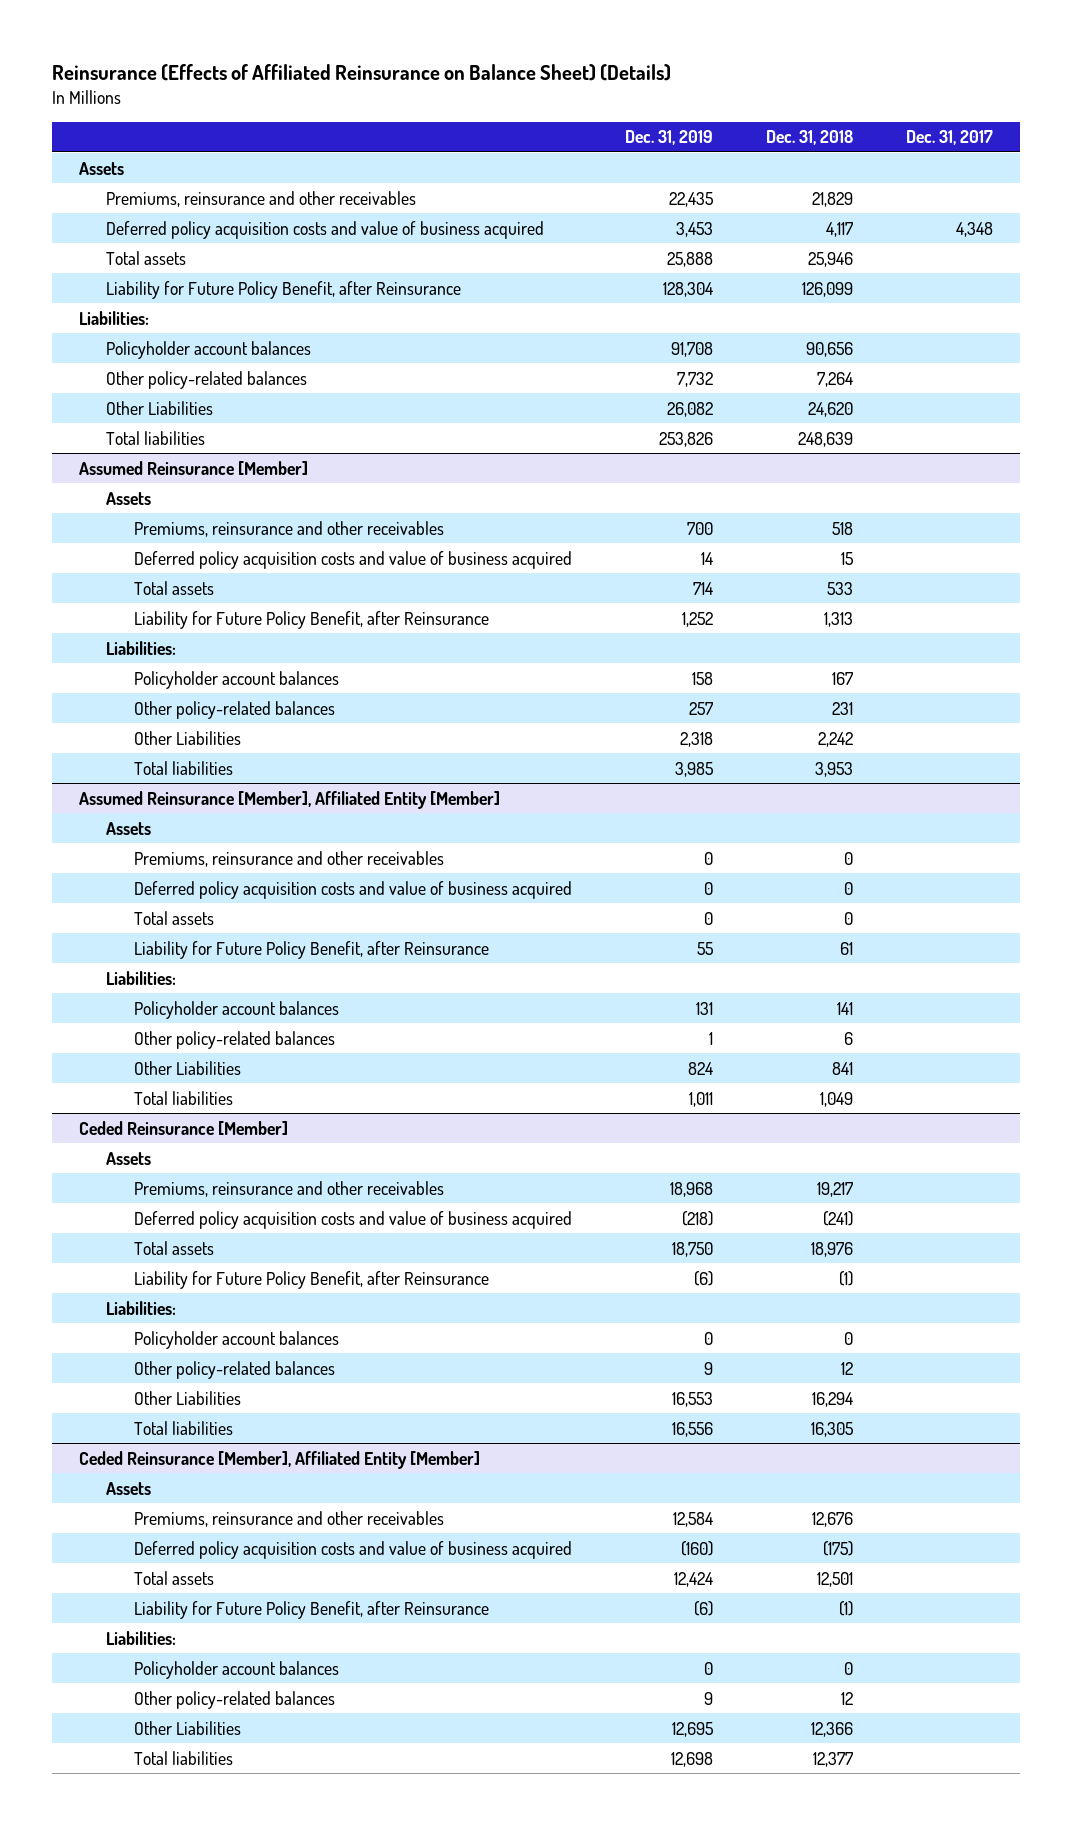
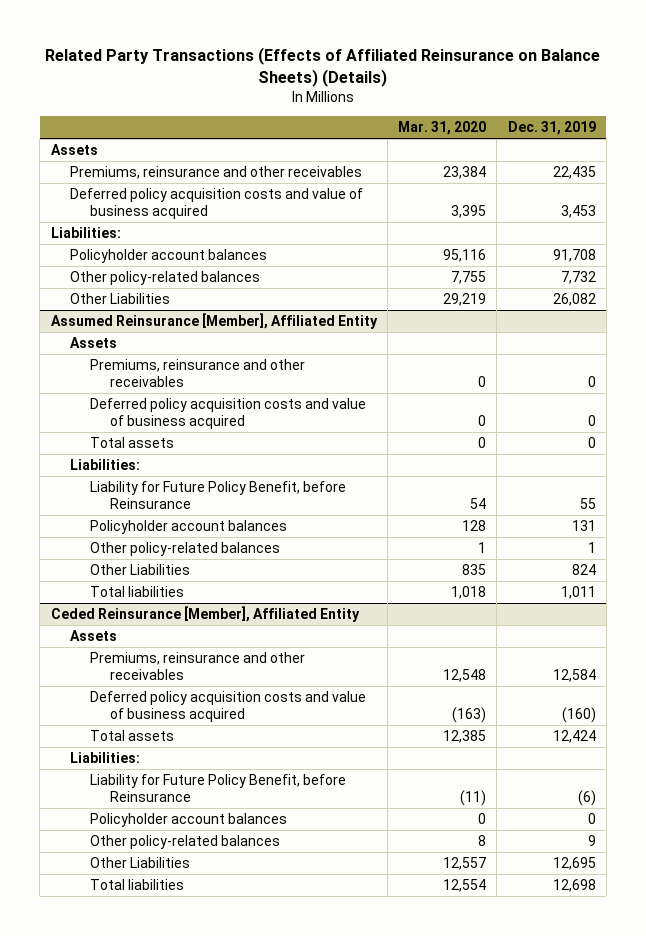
[52,63,672,81] Reinsurance (Effects of Affiliated Reinsurance on Balance Sheet) (Details) -> [45,47,601,88] Related Party Transactions (Effects of Affiliated Reinsurance on Balance Sheets) (Details)
[766,130,854,146] Dec. 31, 2018 -> none
[906,130,994,146] Dec. 31, 2017 -> none
none -> [398,121,487,136] Mar. 31, 2020
[106,250,187,265] Total assets -> none
[106,280,462,299] Liability for Future Policy Benefit, after Reinsurance -> none
[106,430,206,445] Total liabilities -> none
[79,460,309,475] Assumed Reinsurance [Member] -> none
[106,491,152,505] Assets -> none
[133,520,444,537] Premiums, reinsurance and other receivables -> none
[133,550,572,569] Deferred policy acquisition costs and value of business acquired -> none
[133,580,214,595] Total assets -> none
[133,610,489,629] Liability for Future Policy Benefit, after Reinsurance -> none
[106,640,177,655] Liabilities: -> none
[133,670,339,689] Policyholder account balances -> none
[133,700,335,719] Other policy-related balances -> none
[133,730,241,745] Other Liabilities -> none
[133,760,233,775] Total liabilities -> none
[79,790,501,809] Assumed Reinsurance [Member], Affiliated Entity [Member] -> [50,313,378,330] Assumed Reinsurance [Member], Affiliated Entity
[133,940,489,959] Liability for Future Policy Benefit, after Reinsurance -> none
none -> [90,481,347,509] Liability for Future Policy Benefit, before Reinsurance
[79,1120,289,1135] Ceded Reinsurance [Member] -> none
[106,1151,152,1165] Assets -> none
[133,1180,444,1197] Premiums, reinsurance and other receivables -> none
[133,1210,572,1229] Deferred policy acquisition costs and value of business acquired -> none
[133,1240,214,1255] Total assets -> none
[133,1270,489,1289] Liability for Future Policy Benefit, after Reinsurance -> none
[106,1300,177,1315] Liabilities: -> none
[133,1330,339,1349] Policyholder account balances -> none
[133,1360,335,1379] Other policy-related balances -> none
[133,1390,241,1405] Other Liabilities -> none
[133,1420,233,1435] Total liabilities -> none
[79,1450,481,1469] Ceded Reinsurance [Member], Affiliated Entity [Member] -> [50,606,360,623] Ceded Reinsurance [Member], Affiliated Entity
[133,1600,489,1619] Liability for Future Policy Benefit, after Reinsurance -> none
none -> [90,774,347,802] Liability for Future Policy Benefit, before Reinsurance

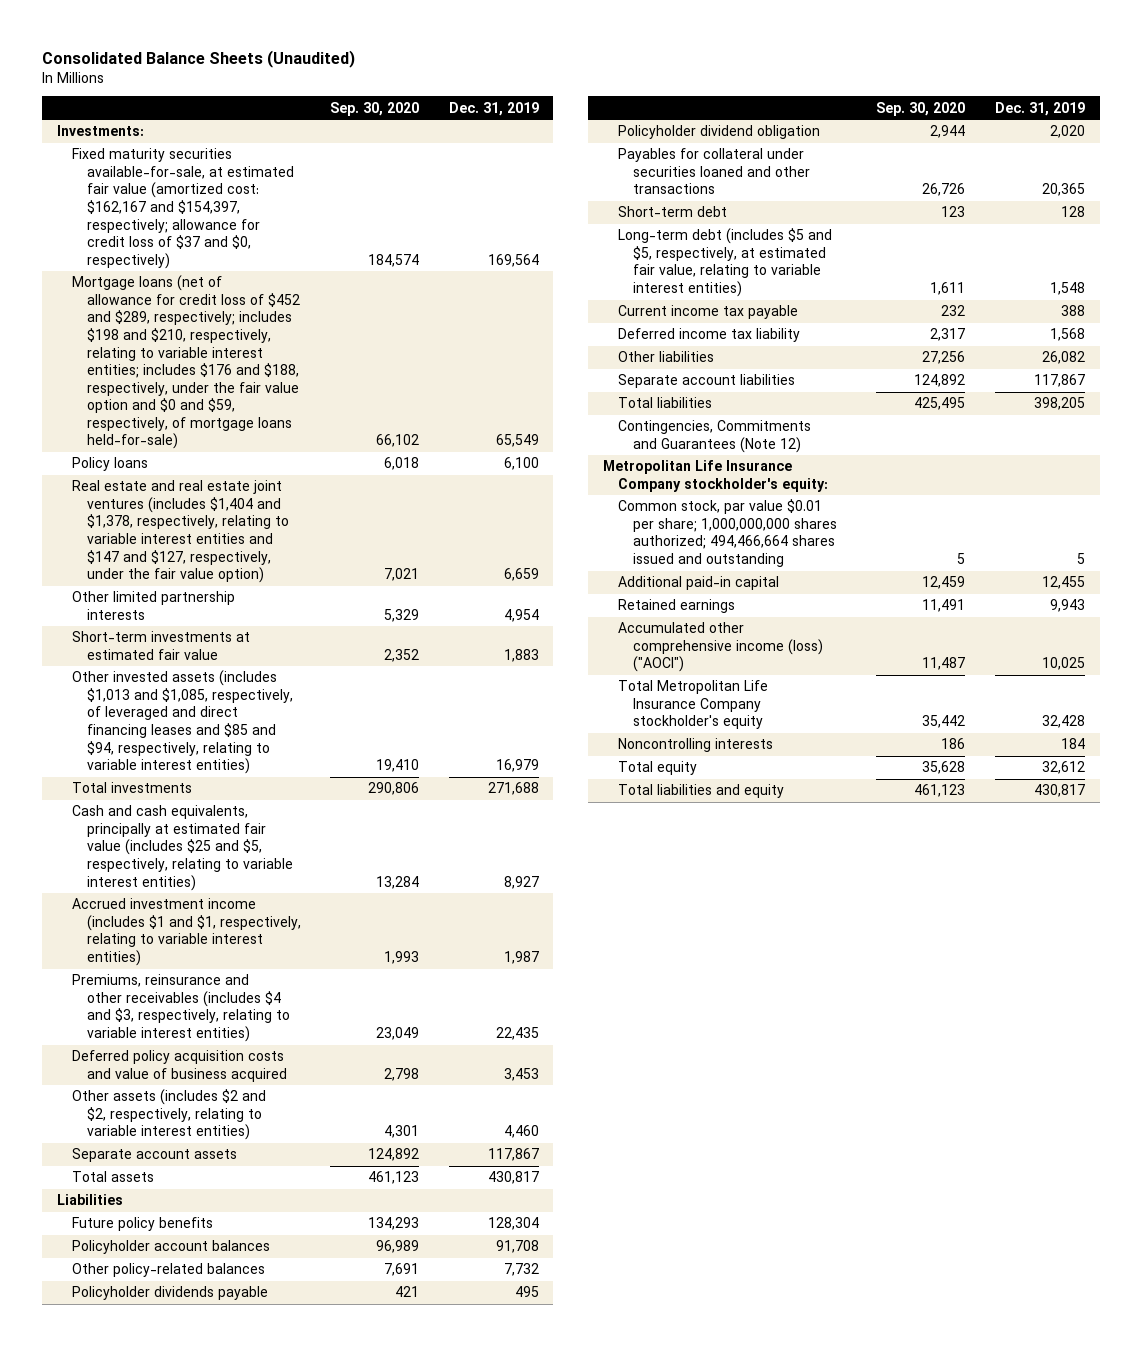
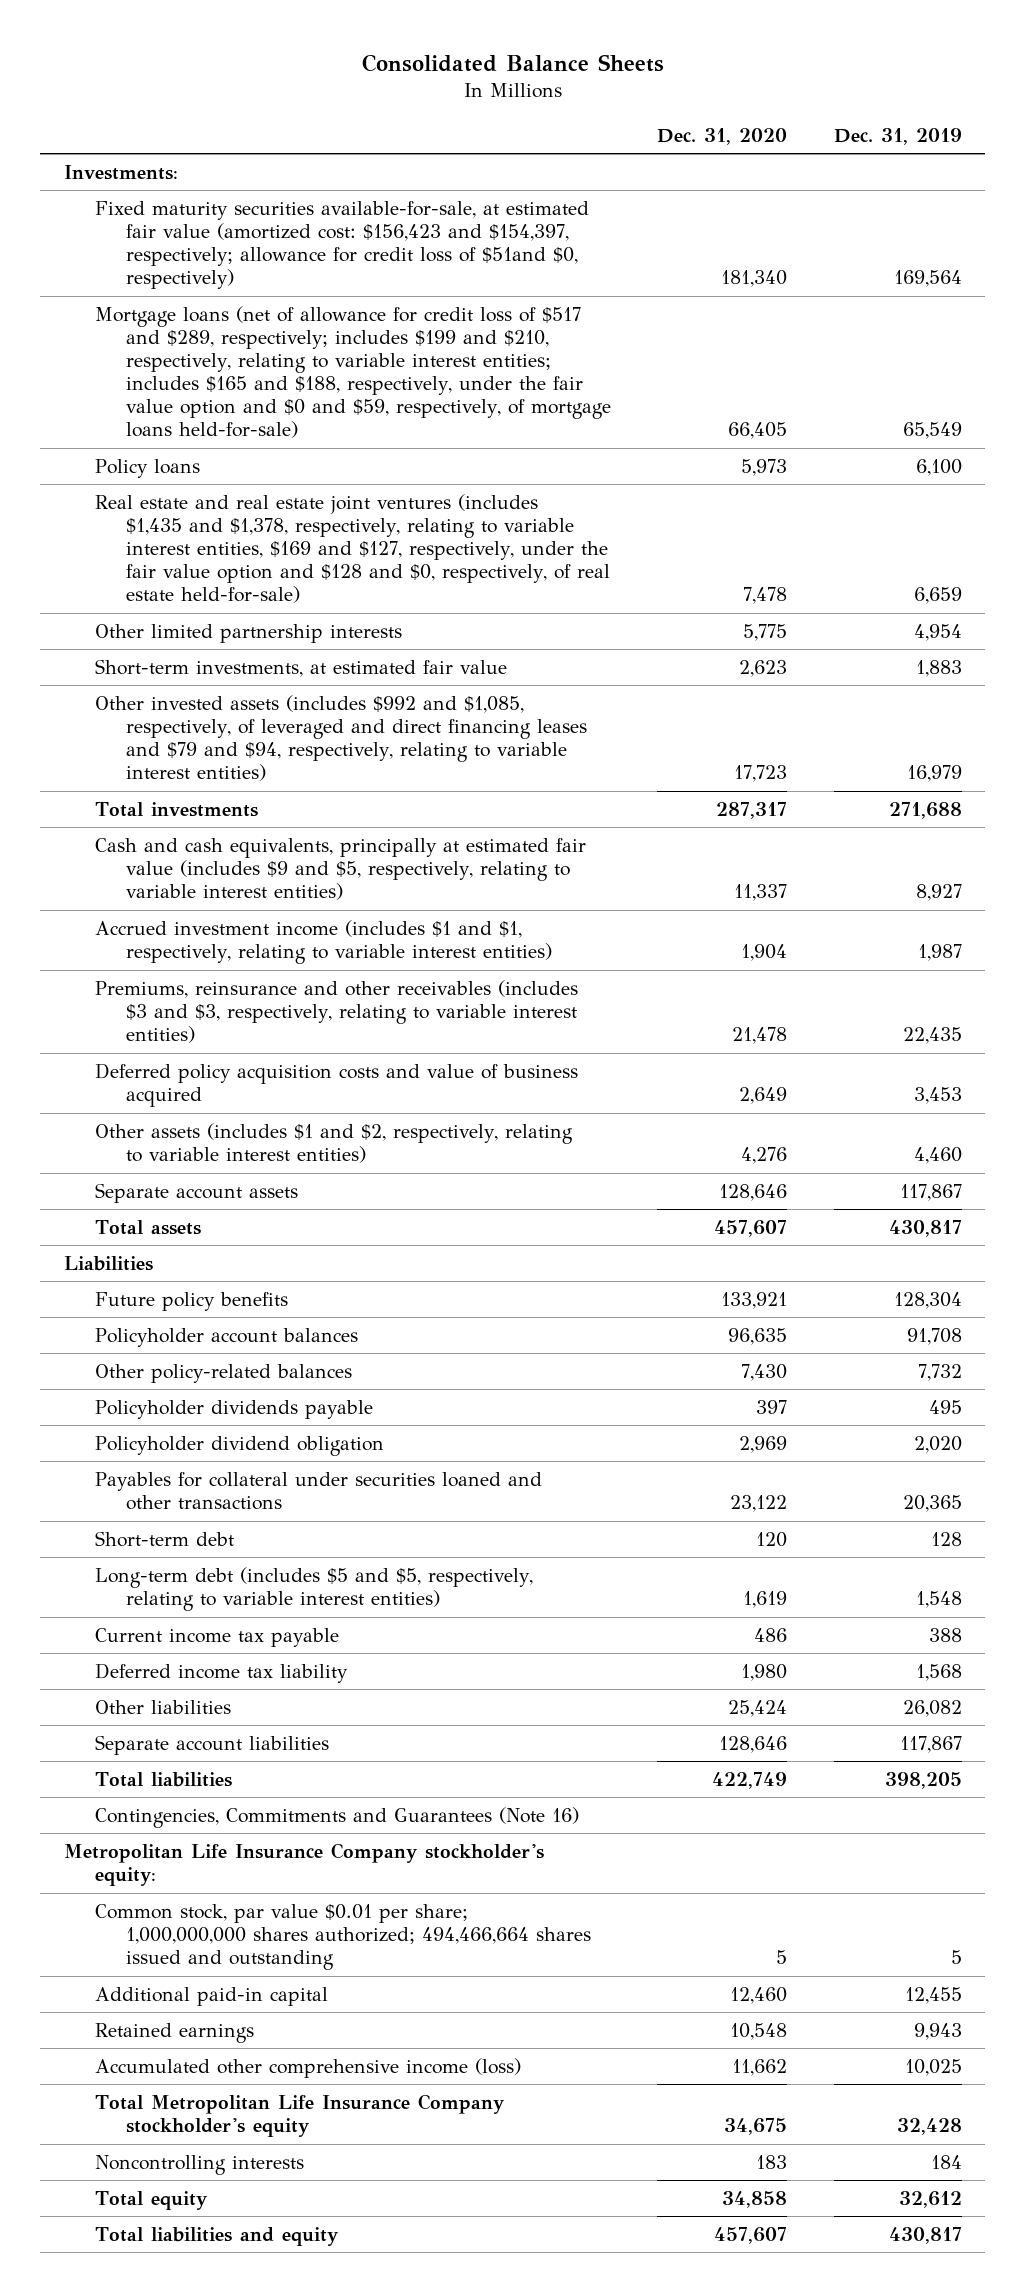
[42,49,356,68] Consolidated Balance Sheets (Unaudited) -> [361,53,664,72] Consolidated Balance Sheets
[330,101,420,116] Sep. 30, 2020 -> none
none -> [657,127,788,145] Dec. 31, 2020
[71,148,294,269] Fixed maturity securities available-for-sale, at estimated fair value (amortized cost: $162,167 and $154,397, respectively; allowance for credit loss of $37 and $0, respectively) -> [94,200,589,290] Fixed maturity securities available-for-sale, at estimated fair value (amortized cost: $156,423 and $154,397, respectively; allowance for credit loss of $51and $0, respectively)
[71,275,300,450] Mortgage loans (net of allowance for credit loss of $452 and $289, respectively; includes $198 and $210, respectively, relating to variable interest entities; includes $176 and $188, respectively, under the fair value option and $0 and $59, respectively, of mortgage loans held-for-sale) -> [94,305,611,439] Mortgage loans (net of allowance for credit loss of $517 and $289, respectively; includes $199 and $210, respectively, relating to variable interest entities; includes $165 and $188, respectively, under the fair value option and $0 and $59, respectively, of mortgage loans held-for-sale)
[71,480,289,584] Real estate and real estate joint ventures (includes $1,404 and $1,378, respectively, relating to variable interest entities and $147 and $127, respectively, under the fair value option) -> [94,493,610,604] Real estate and real estate joint ventures (includes $1,435 and $1,378, respectively, relating to variable interest entities, $169 and $127, respectively, under the fair value option and $128 and $0, respectively, of real estate held-for-sale)
[71,631,250,660] Short-term investments at estimated fair value -> [94,658,507,677] Short-term investments, at estimated fair value
[71,670,293,775] Other invested assets (includes $1,013 and $1,085, respectively, of leveraged and direct financing leases and $85 and $94, respectively, relating to variable interest entities) -> [94,694,587,782] Other invested assets (includes $992 and $1,085, respectively, of leveraged and direct financing leases and $79 and $94, respectively, relating to variable interest entities)
[71,805,293,891] Cash and cash equivalents, principally at estimated fair value (includes $25 and $5, respectively, relating to variable interest entities) -> [94,837,586,901] Cash and cash equivalents, principally at estimated fair value (includes $9 and $5, respectively, relating to variable interest entities)
[71,974,290,1043] Premiums, reinsurance and other receivables (includes $4 and $3, respectively, relating to variable interest entities) -> [94,979,578,1044] Premiums, reinsurance and other receivables (includes $3 and $3, respectively, relating to variable interest entities)
[71,1089,266,1141] Other assets (includes $2 and $2, respectively, relating to variable interest entities) -> [94,1122,573,1164] Other assets (includes $1 and $2, respectively, relating to variable interest entities)
[617,228,832,298] Long-term debt (includes $5 and $5, respectively, at estimated fair value, relating to variable interest entities) -> [94,1566,533,1612] Long-term debt (includes $5 and $5, respectively, relating to variable interest entities)
[617,420,811,453] Contingencies, Commitments and Guarantees (Note 12) -> [94,1806,579,1828] Contingencies, Commitments and Guarantees (Note 16)
[617,622,823,673] Accumulated other comprehensive income (loss) ("AOCI") -> [94,2057,521,2078] Accumulated other comprehensive income (loss)

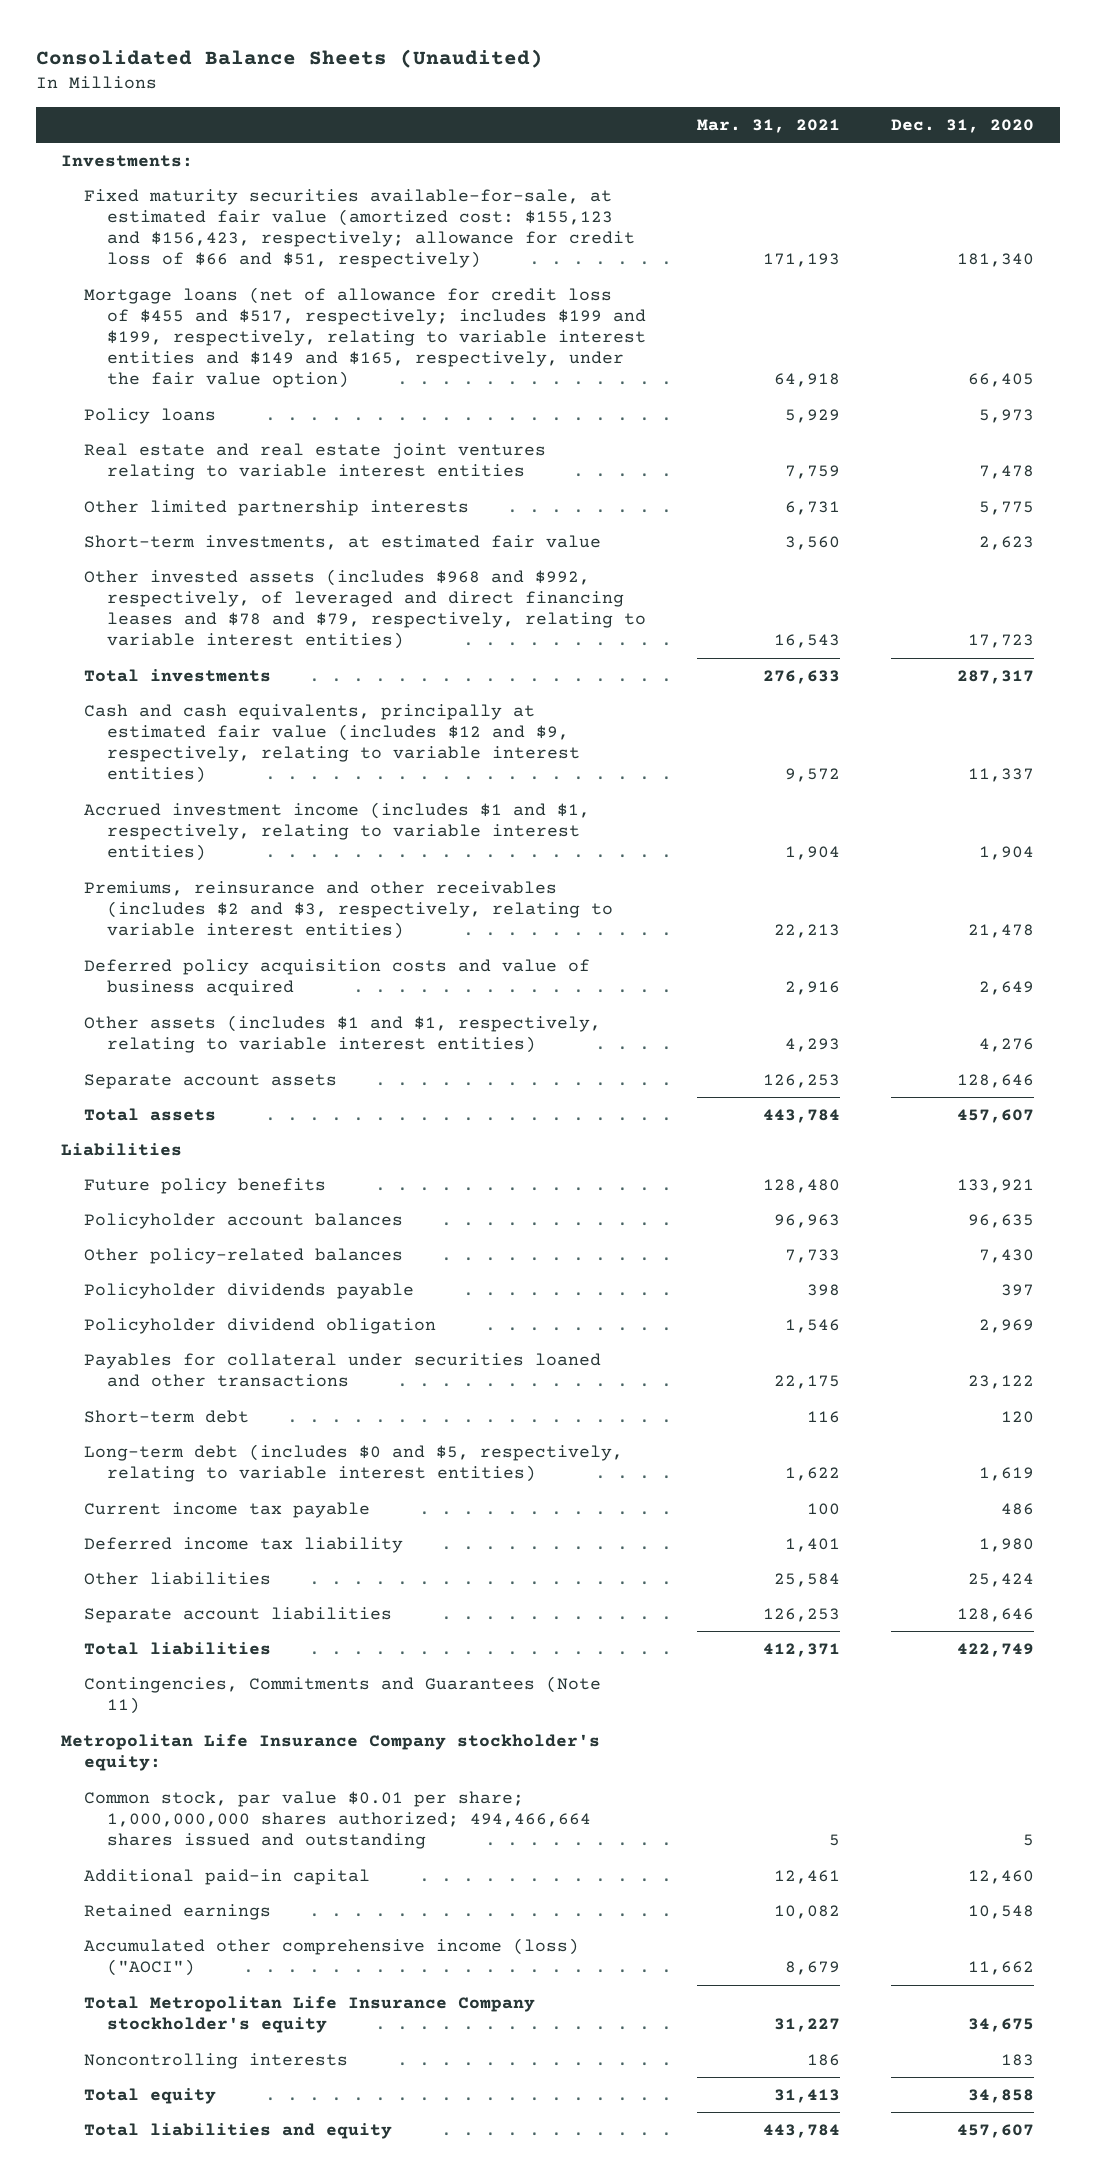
[361,53,664,72] Consolidated Balance Sheets -> [35,48,543,68] Consolidated Balance Sheets (Unaudited)
[834,127,963,145] Dec. 31, 2019 -> none
none -> [697,118,841,133] Mar. 31, 2021
[94,200,589,290] Fixed maturity securities available-for-sale, at estimated fair value (amortized cost: $156,423 and $154,397, respectively; allowance for credit loss of $51and $0, respectively) -> [84,189,635,269] Fixed maturity securities available-for-sale, at estimated fair value (amortized cost: $155,123 and $156,423, respectively; allowance for credit loss of $66 and $51, respectively)
[94,305,611,439] Mortgage loans (net of allowance for credit loss of $517 and $289, respectively; includes $199 and $210, respectively, relating to variable interest entities; includes $165 and $188, respectively, under the fair value option and $0 and $59, respectively, of mortgage loans held-for-sale) -> [84,287,646,389] Mortgage loans (net of allowance for credit loss of $455 and $517, respectively; includes $199 and $199, respectively, relating to variable interest entities and $149 and $165, respectively, under the fair value option)
[94,493,610,604] Real estate and real estate joint ventures (includes $1,435 and $1,378, respectively, relating to variable interest entities, $169 and $127, respectively, under the fair value option and $128 and $0, respectively, of real estate held-for-sale) -> [84,443,547,481] Real estate and real estate joint ventures relating to variable interest entities
[94,694,587,782] Other invested assets (includes $992 and $1,085, respectively, of leveraged and direct financing leases and $79 and $94, respectively, relating to variable interest entities) -> [84,569,646,650] Other invested assets (includes $968 and $992, respectively, of leveraged and direct financing leases and $78 and $79, respectively, relating to variable interest entities)
[94,837,586,901] Cash and cash equivalents, principally at estimated fair value (includes $9 and $5, respectively, relating to variable interest entities) -> [84,704,580,784] Cash and cash equivalents, principally at estimated fair value (includes $12 and $9, respectively, relating to variable interest entities)
[94,979,578,1044] Premiums, reinsurance and other receivables (includes $3 and $3, respectively, relating to variable interest entities) -> [84,881,613,940] Premiums, reinsurance and other receivables (includes $2 and $3, respectively, relating to variable interest entities)
[94,1122,573,1164] Other assets (includes $1 and $2, respectively, relating to variable interest entities) -> [84,1015,602,1054] Other assets (includes $1 and $1, respectively, relating to variable interest entities)
[94,1566,533,1612] Long-term debt (includes $5 and $5, respectively, relating to variable interest entities) -> [84,1444,624,1483] Long-term debt (includes $0 and $5, respectively, relating to variable interest entities)
[94,1806,579,1828] Contingencies, Commitments and Guarantees (Note 16) -> [84,1676,602,1715] Contingencies, Commitments and Guarantees (Note 11)
[94,2057,521,2078] Accumulated other comprehensive income (loss) -> [84,1938,580,1977] Accumulated other comprehensive income (loss) ("AOCI")

